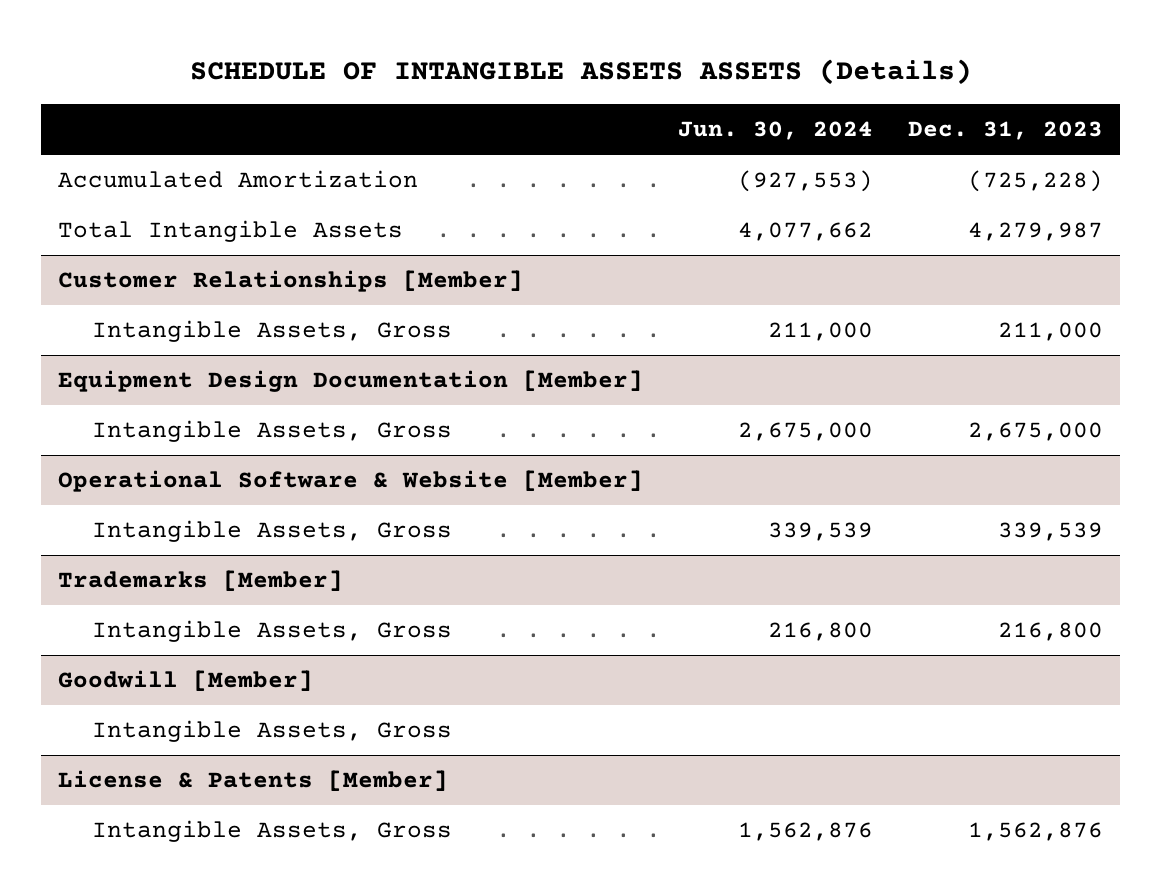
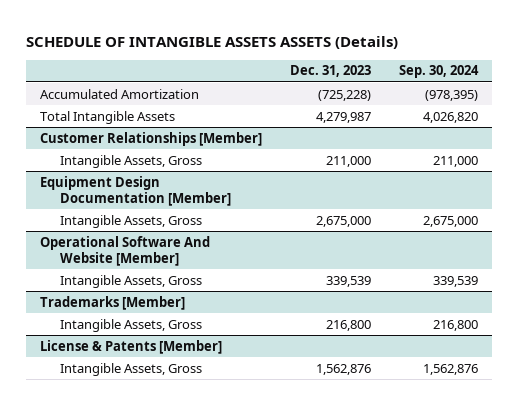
[678,121,874,141] Jun. 30, 2024 -> none
none -> [398,65,479,79] Sep. 30, 2024
[58,470,644,493] Operational Software & Website [Member] -> [40,235,211,266] Operational Software And Website [Member]
[58,670,314,692] Goodwill [Member] -> none
[91,720,452,743] Intangible Assets, Gross -> none

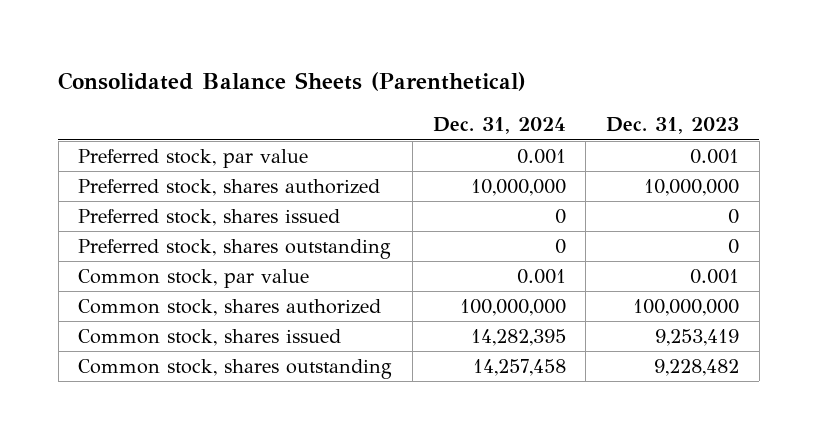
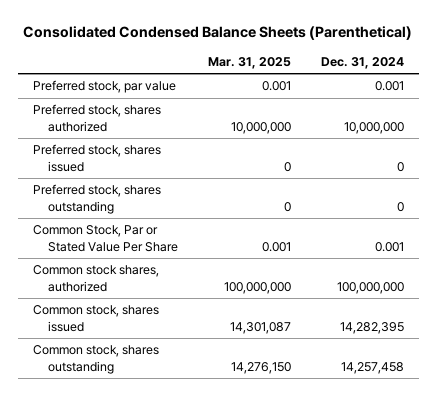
[58,72,527,92] Consolidated Balance Sheets (Parenthetical) -> [23,26,413,41] Consolidated Condensed Balance Sheets (Parenthetical)
[606,117,740,135] Dec. 31, 2023 -> none
none -> [208,57,292,70] Mar. 31, 2025
[78,269,310,289] Common stock, par value -> [32,225,178,252] Common Stock, Par or Stated Value Per Share
[78,299,382,317] Common stock, shares authorized -> [32,265,159,292] Common stock shares, authorized

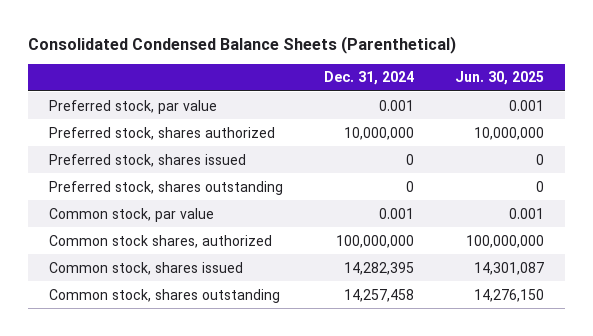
[208,57,292,70] Mar. 31, 2025 -> none
none -> [455,71,545,86] Jun. 30, 2025
[32,225,178,252] Common Stock, Par or Stated Value Per Share -> [48,207,214,222] Common stock, par value

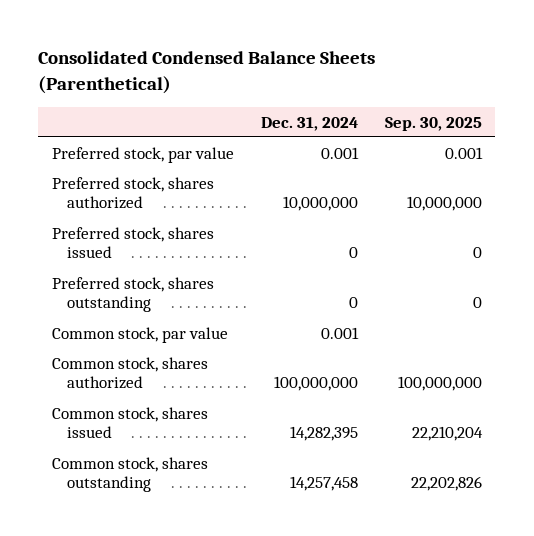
[455,71,545,86] Jun. 30, 2025 -> none
none -> [384,116,482,131] Sep. 30, 2025
[48,234,272,248] Common stock shares, authorized -> [51,356,208,390] Common stock, shares authorized

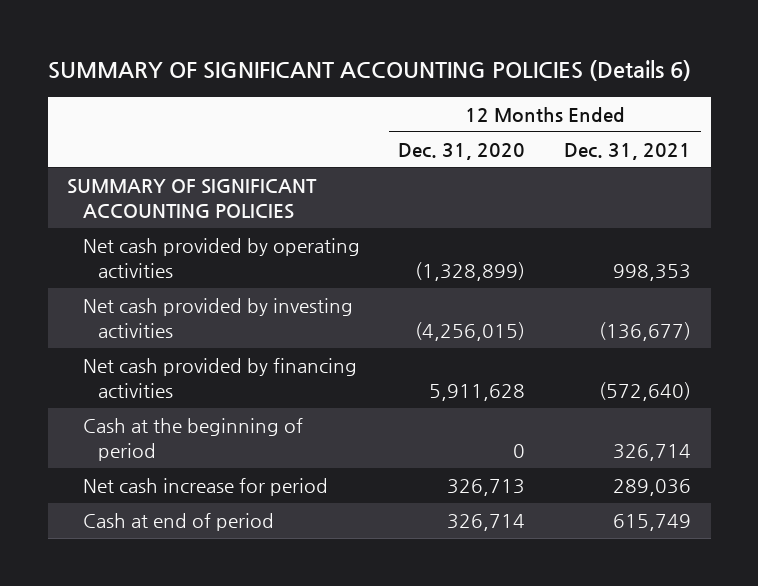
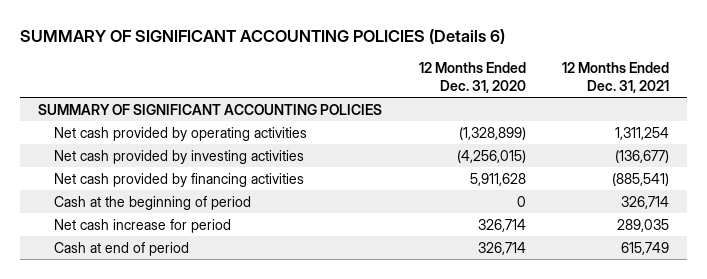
[613,263,692,281] 998,353 -> [614,126,669,140] 1,311,254
[599,381,692,401] (572,640) -> [611,172,669,186] (885,541)
[447,479,526,497] 326,713 -> [477,218,526,232] 326,714
[613,479,692,497] 289,036 -> [616,218,669,232] 289,035

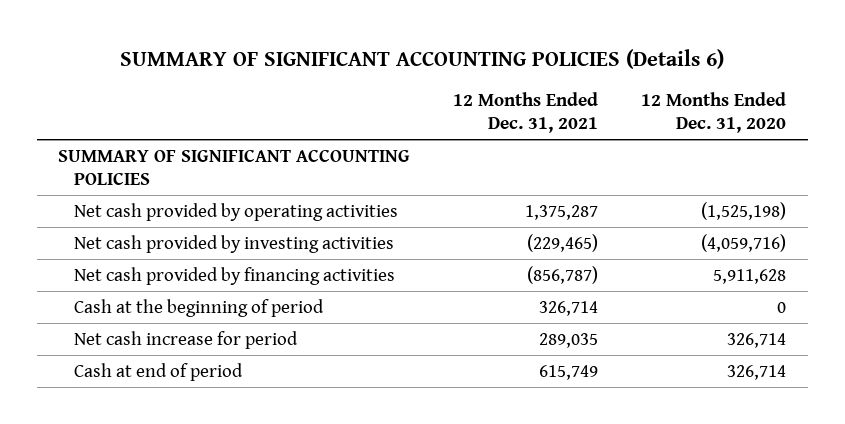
[458,126,526,140] (1,328,899) -> [701,201,787,220] (1,525,198)
[614,126,669,140] 1,311,254 -> [525,204,599,220] 1,375,287
[456,149,526,163] (4,256,015) -> [701,233,787,252] (4,059,716)
[614,149,669,163] (136,677) -> [527,233,599,252] (229,465)
[611,172,669,186] (885,541) -> [527,265,599,284] (856,787)

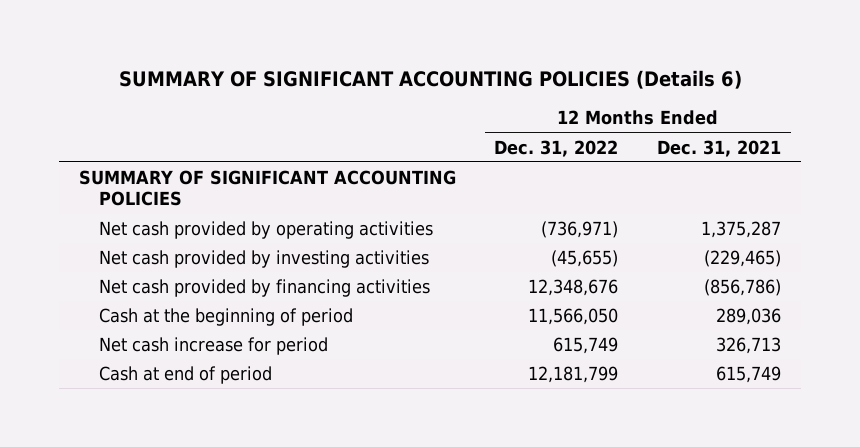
[641,91,787,134] 12 Months Ended Dec. 31, 2020 -> none
none -> [494,139,619,157] Dec. 31, 2022
[527,265,599,284] (856,787) -> [704,278,782,296] (856,786)
[539,300,599,316] 326,714 -> [716,307,782,325] 289,036
[539,332,599,348] 289,035 -> [716,336,782,354] 326,713

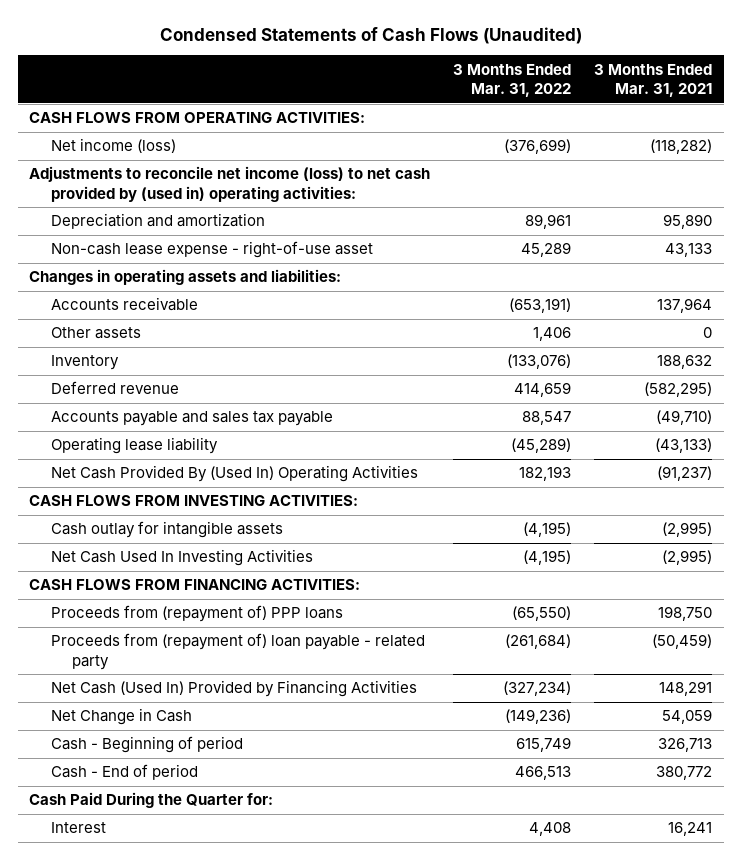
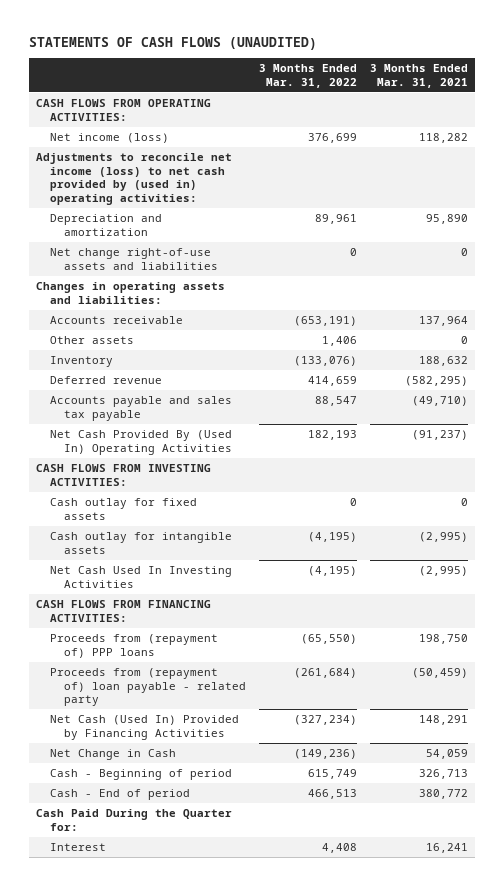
[159,26,582,44] Condensed Statements of Cash Flows (Unaudited) -> [29,36,318,50] STATEMENTS OF CASH FLOWS (UNAUDITED)
[504,139,572,155] (376,699) -> [308,133,358,144] 376,699
[650,139,713,155] (118,282) -> [419,133,469,144] 118,282
[50,241,373,259] Non-cash lease expense - right-of-use asset -> none
none -> [49,248,218,270] Net change right-of-use assets and liabilities
[50,437,218,455] Operating lease liability -> none
none -> [49,498,197,520] Cash outlay for fixed assets

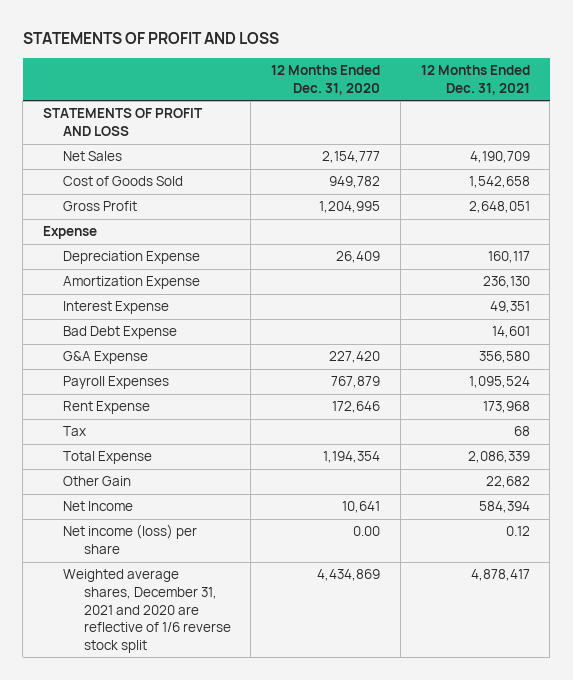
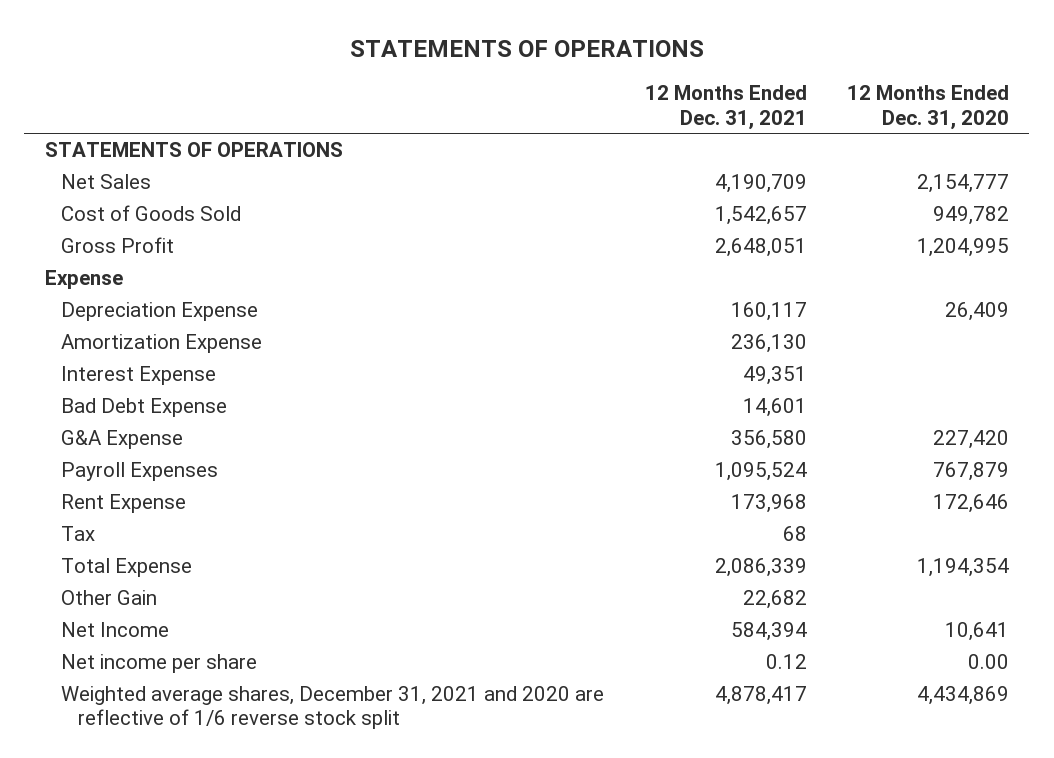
[22,32,279,45] STATEMENTS OF PROFIT AND LOSS -> [349,39,704,57] STATEMENTS OF OPERATIONS
[43,108,204,137] STATEMENTS OF PROFIT AND LOSS -> [44,142,343,158] STATEMENTS OF OPERATIONS
[468,176,530,189] 1,542,658 -> [714,206,807,226] 1,542,657
[63,524,198,555] Net income (loss) per share -> [61,654,258,674] Net income per share

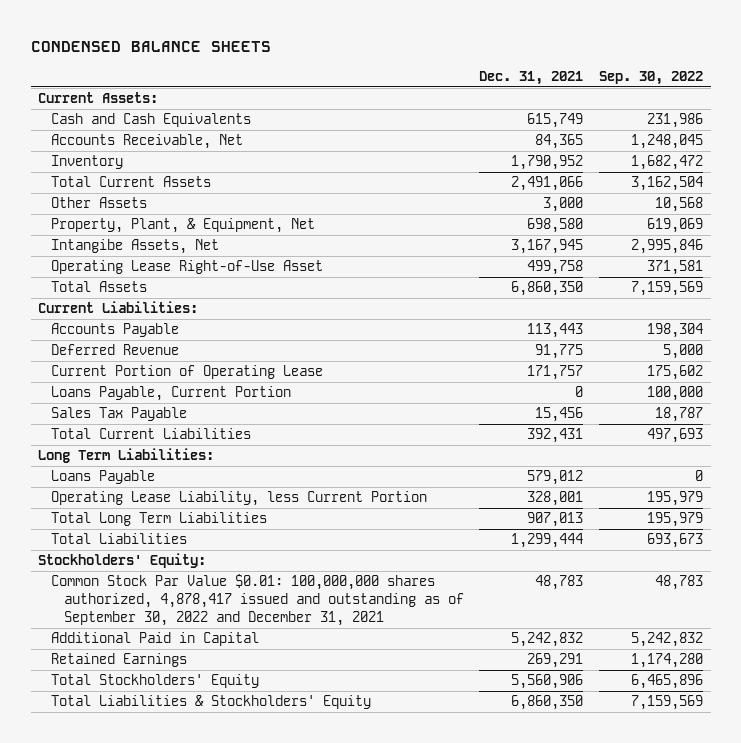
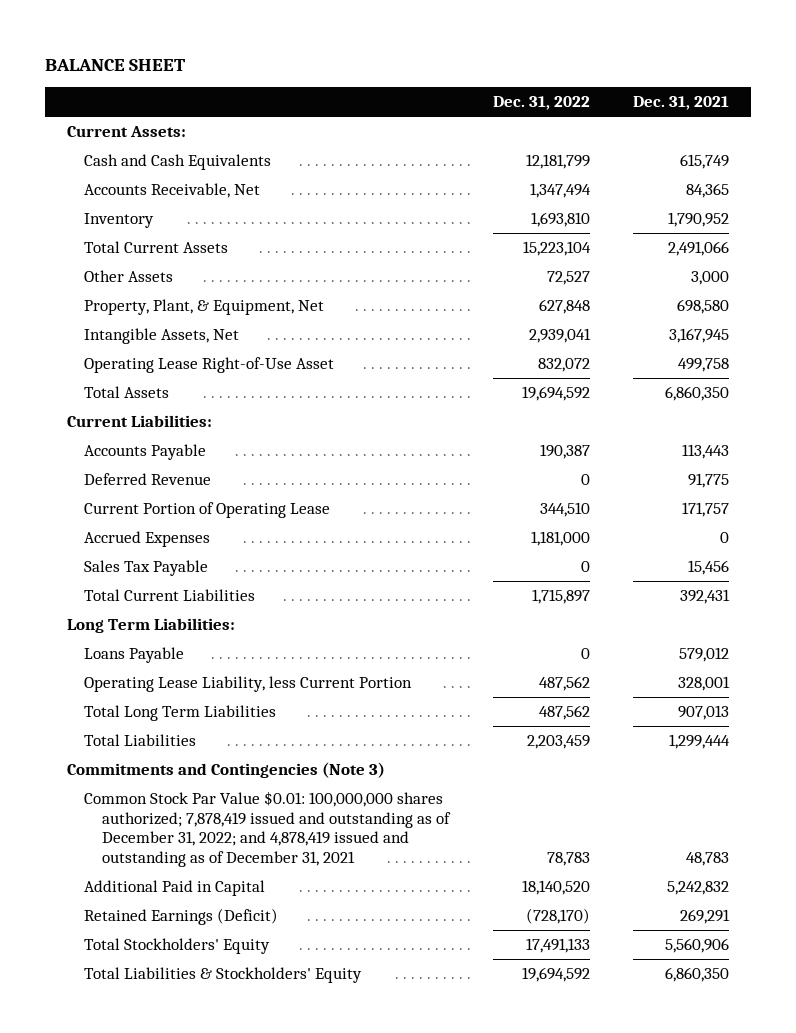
[30,40,271,52] CONDENSED BALANCE SHEETS -> [44,58,185,71] BALANCE SHEET
[598,71,703,86] Sep. 30, 2022 -> none
none -> [492,96,590,111] Dec. 31, 2022
[51,239,220,255] Intangibe Assets, Net -> [84,328,240,345] Intangible Assets, Net
[51,386,292,402] Loans Payable, Current Portion -> none
none -> [84,531,211,548] Accrued Expenses
[38,553,207,569] Stockholders' Equity: -> none
none -> [66,762,385,779] Commitments and Contingencies (Note 3)
[51,574,465,626] Common Stock Par Value $0.01: 100,000,000 shares authorized, 4,878,417 issued and outstanding as of September 30, 2022 and December 31, 2021 -> [84,791,452,867] Common Stock Par Value $0.01: 100,000,000 shares authorized; 7,878,419 issued and outstanding as of December 31, 2022; and 4,878,419 issued and outstanding as of December 31, 2021
[51,653,188,668] Retained Earnings -> [84,908,279,926] Retained Earnings (Deficit)

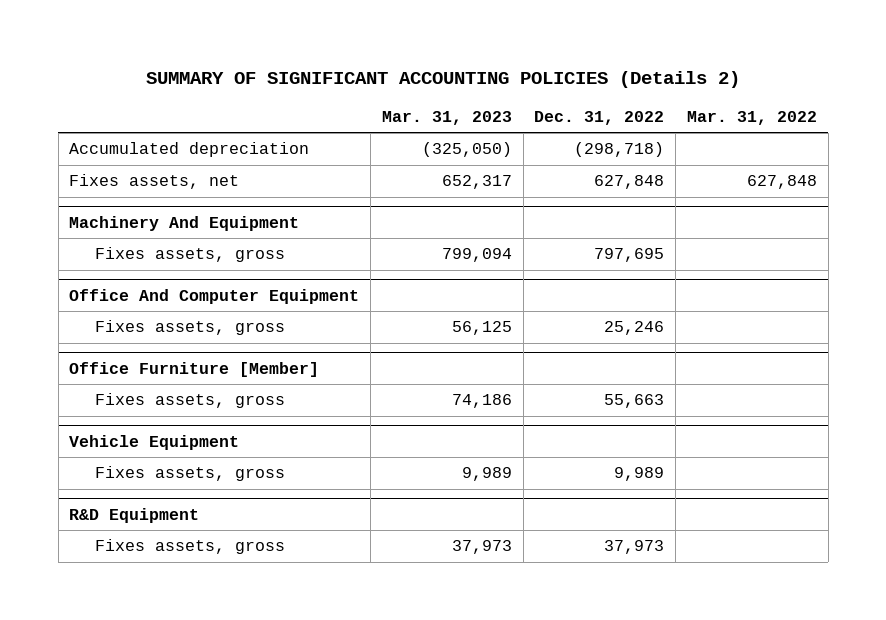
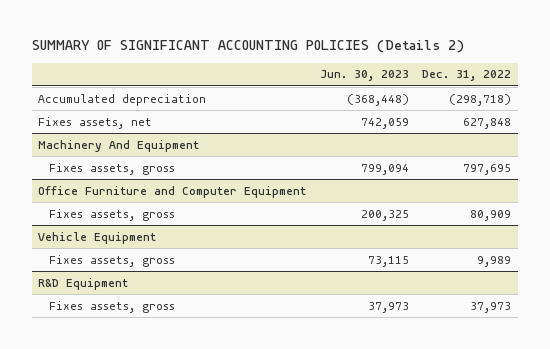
[381,110,512,125] Mar. 31, 2023 -> none
[686,110,817,125] Mar. 31, 2022 -> none
none -> [319,70,409,82] Jun. 30, 2023
[69,362,320,378] Office Furniture [Member] -> none
[94,393,285,409] Fixes assets, gross -> none
[69,289,360,305] Office And Computer Equipment -> [38,185,307,198] Office Furniture and Computer Equipment
[604,321,665,336] 25,246 -> [470,209,512,221] 80,909

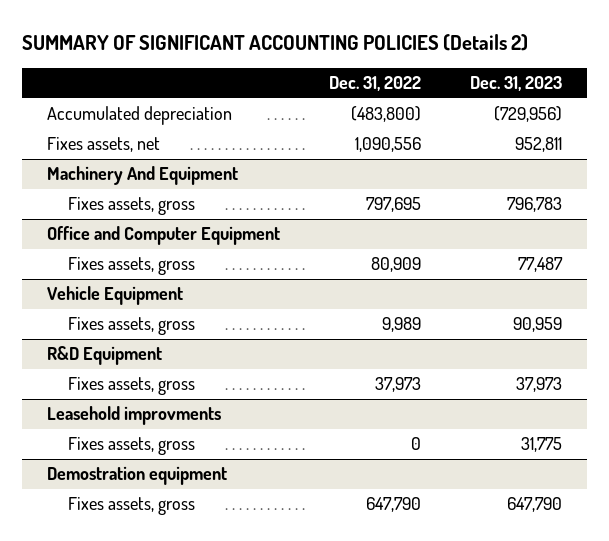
[319,70,409,82] Jun. 30, 2023 -> none
none -> [470,76,563,92] Dec. 31, 2023
[449,93,512,106] (298,718) -> [351,106,422,123] (483,800)
[463,117,512,129] 627,848 -> [355,137,422,153] 1,090,556
[38,185,307,198] Office Furniture and Computer Equipment -> [47,226,281,246] Office and Computer Equipment
none -> [47,406,222,426] Leasehold improvments
none -> [67,437,195,456] Fixes assets, gross
none -> [47,466,228,486] Demostration equipment
none -> [67,497,195,516] Fixes assets, gross

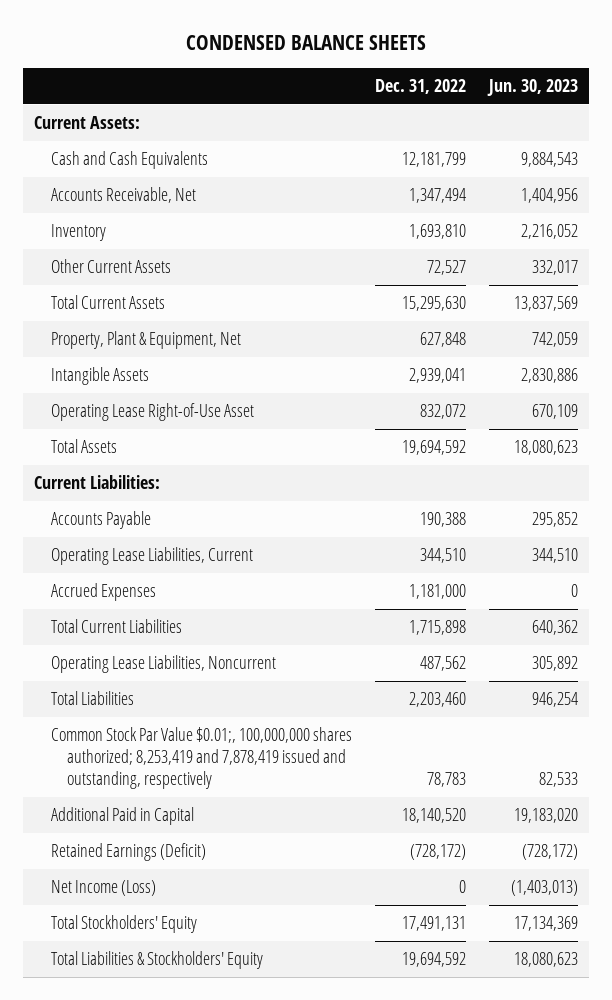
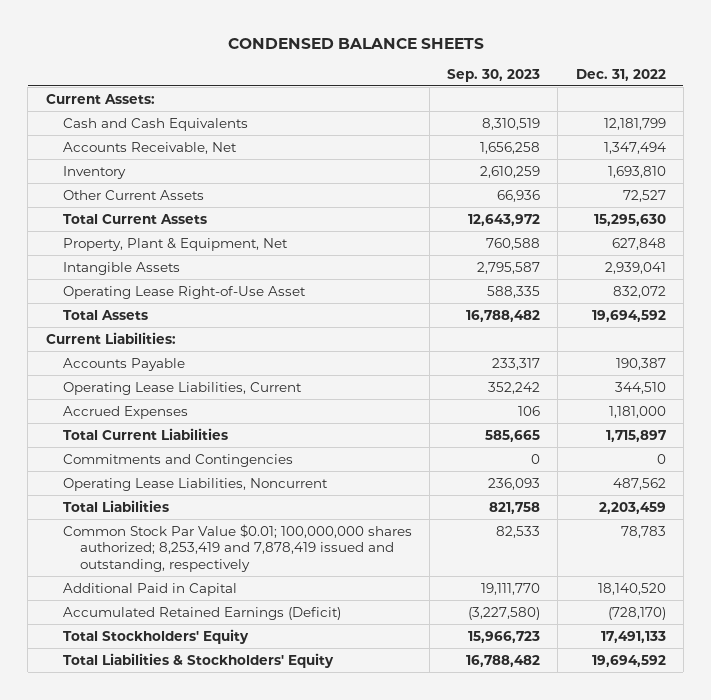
[486,79,578,97] Jun. 30, 2023 -> none
none -> [447,68,541,82] Sep. 30, 2023
[419,512,466,528] 190,388 -> [615,357,666,370] 190,387
[408,620,466,636] 1,715,898 -> [605,429,666,442] 1,715,897
none -> [62,453,293,467] Commitments and Contingencies
[408,692,466,708] 2,203,460 -> [598,501,666,514] 2,203,459
[50,727,352,790] Common Stock Par Value $0.01;, 100,000,000 shares authorized; 8,253,419 and 7,878,419 issued and outstanding, respectively -> [62,523,412,572] Common Stock Par Value $0.01; 100,000,000 shares authorized; 8,253,419 and 7,878,419 issued and outstanding, respectively
[50,880,156,897] Net Income (Loss) -> none
[50,843,206,862] Retained Earnings (Deficit) -> [62,606,341,620] Accumulated Retained Earnings (Deficit)
[409,844,466,861] (728,172) -> [607,606,666,620] (728,170)
[401,916,466,932] 17,491,131 -> [600,630,666,643] 17,491,133

